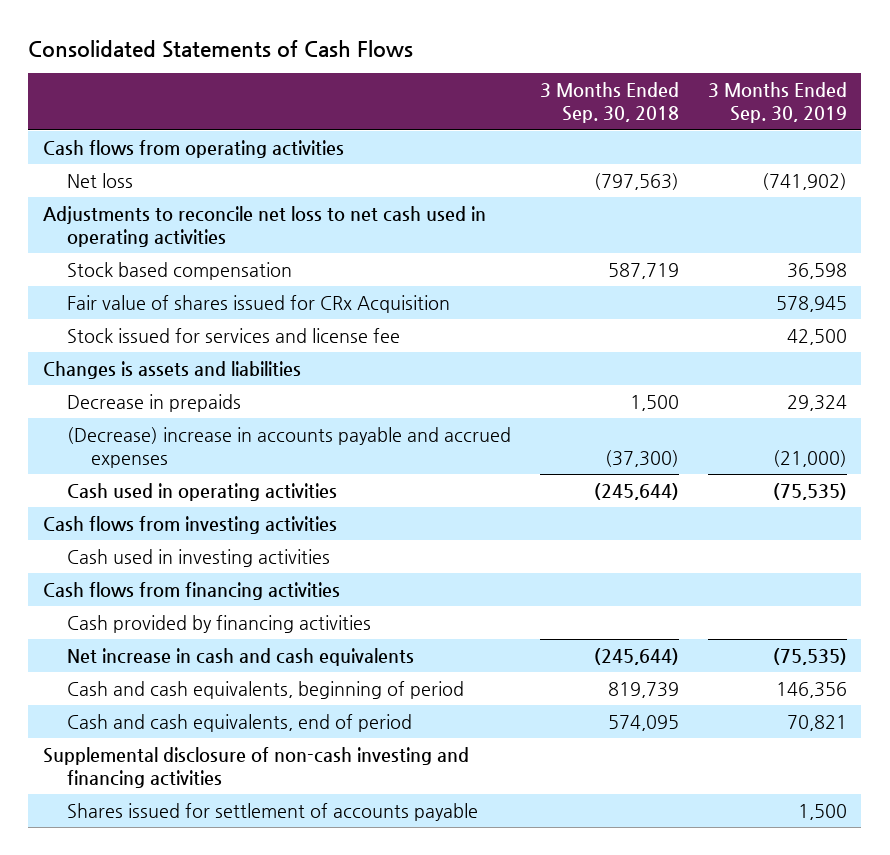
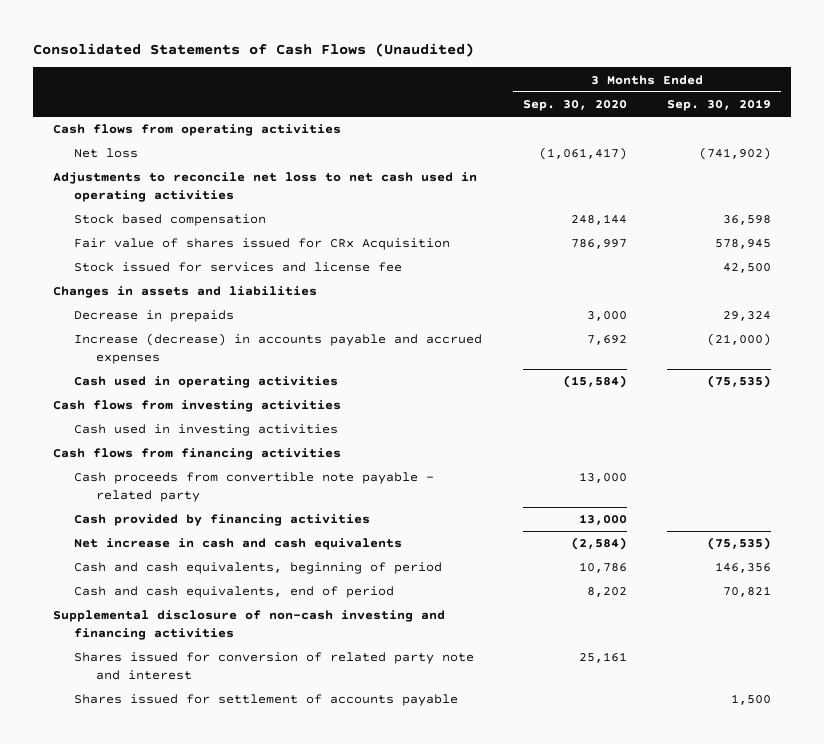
[28,39,414,58] Consolidated Statements of Cash Flows -> [32,42,474,57] Consolidated Statements of Cash Flows (Unaudited)
[539,82,679,124] 3 Months Ended Sep. 30, 2018 -> none
none -> [522,100,627,112] Sep. 30, 2020
[42,360,301,379] Changes is assets and liabilities -> [52,286,317,299] Changes in assets and liabilities
[66,426,511,468] (Decrease) increase in accounts payable and accrued expenses -> [74,333,483,364] Increase (decrease) in accounts payable and accrued expenses
none -> [74,472,435,502] Cash proceeds from convertible note payable - related party
none -> [74,652,475,680] Shares issued for conversion of related party note and interest

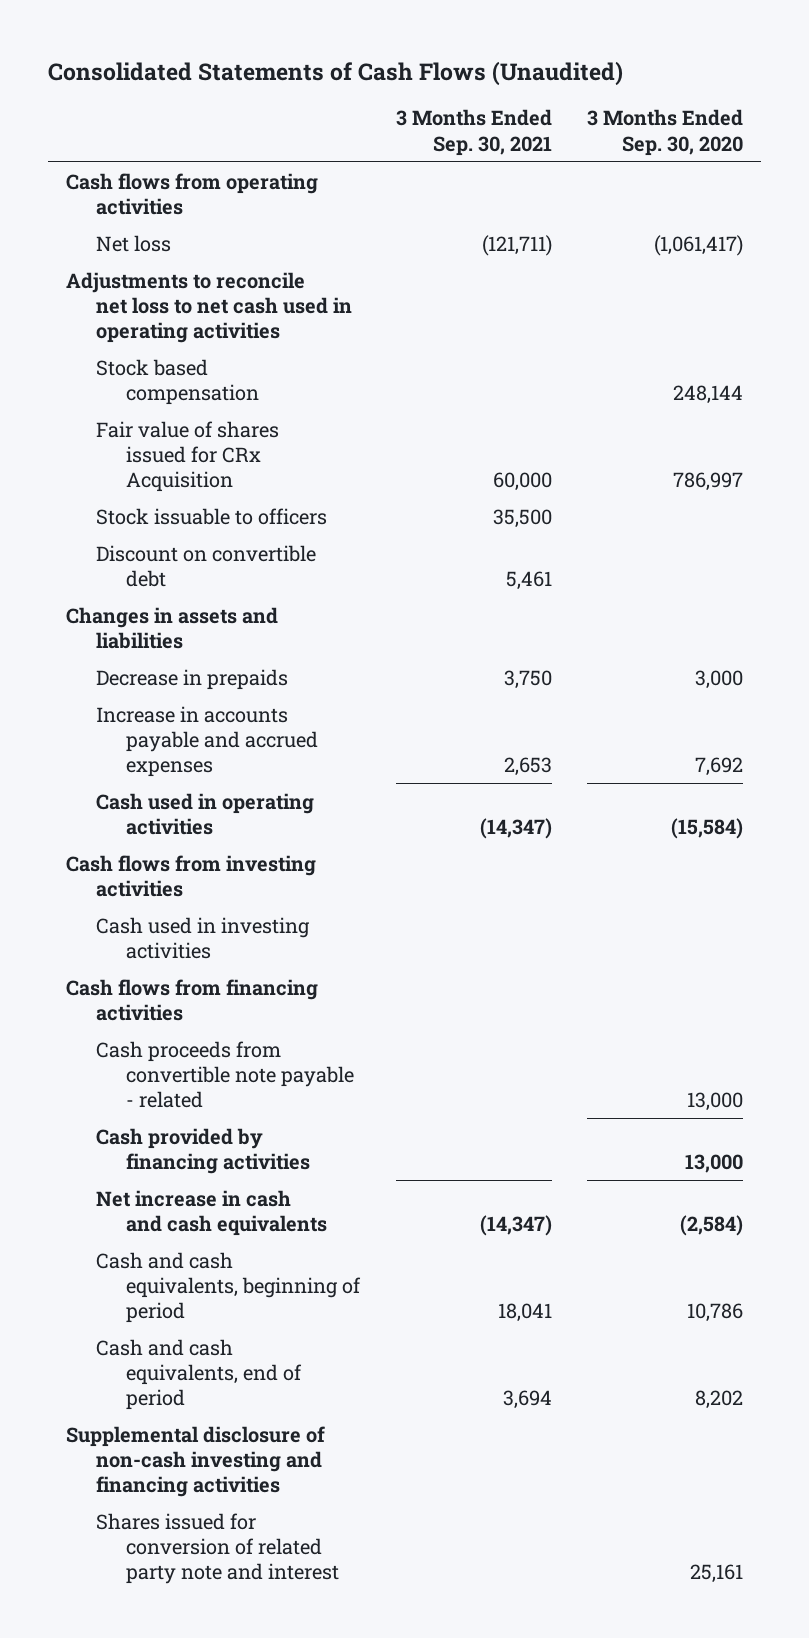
[667,99,772,112] Sep. 30, 2019 -> none
none -> [395,109,552,156] 3 Months Ended Sep. 30, 2021
[74,262,403,273] Stock issued for services and license fee -> none
none -> [96,507,328,525] Stock issuable to officers
none -> [96,544,317,587] Discount on convertible debt
[74,333,483,364] Increase (decrease) in accounts payable and accrued expenses -> [96,705,319,778] Increase in accounts payable and accrued expenses
[74,472,435,502] Cash proceeds from convertible note payable - related party -> [96,1040,355,1109] Cash proceeds from convertible note payable - related
[74,694,459,707] Shares issued for settlement of accounts payable -> none

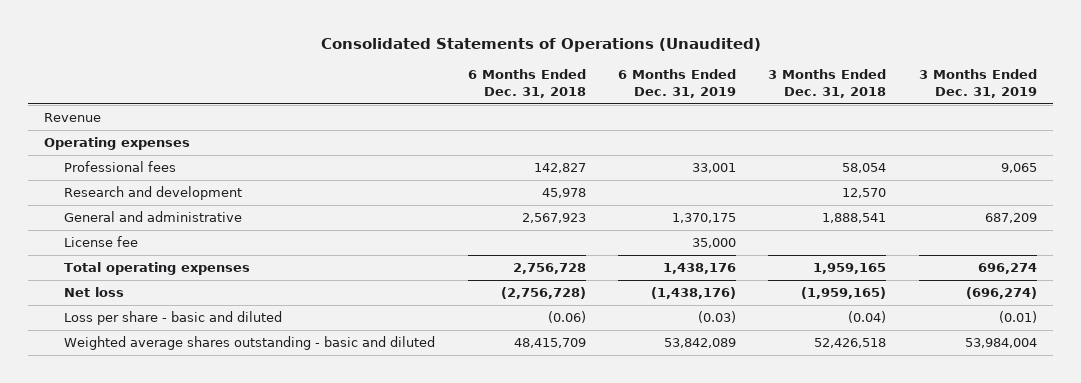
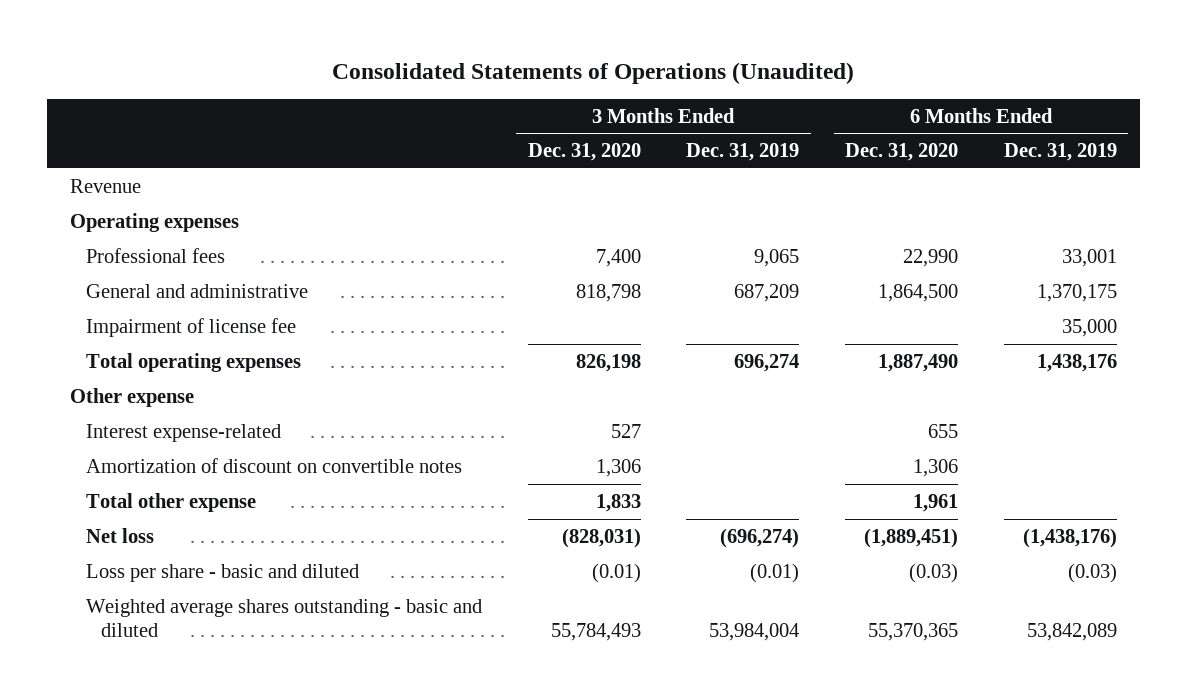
[467,68,586,98] 6 Months Ended Dec. 31, 2018 -> none
[768,68,887,98] 3 Months Ended Dec. 31, 2018 -> none
none -> [527,143,641,162] Dec. 31, 2020
none -> [845,143,959,162] Dec. 31, 2020
[64,186,243,201] Research and development -> none
[64,236,139,248] License fee -> [85,317,296,337] Impairment of license fee
none -> [69,387,194,407] Other expense
none -> [85,423,281,442] Interest expense-related
none -> [85,457,462,473] Amortization of discount on convertible notes
none -> [85,492,256,512] Total other expense

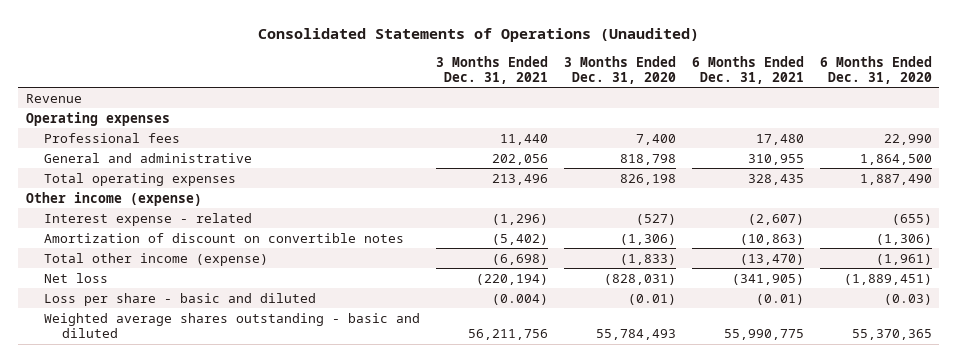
[686,143,800,162] Dec. 31, 2019 -> none
[1003,143,1117,162] Dec. 31, 2019 -> none
none -> [435,55,548,84] 3 Months Ended Dec. 31, 2021
none -> [691,55,804,84] 6 Months Ended Dec. 31, 2021
[85,317,296,337] Impairment of license fee -> none
[69,387,194,407] Other expense -> [26,191,203,206] Other income (expense)
[85,423,281,442] Interest expense-related -> [44,212,253,226] Interest expense - related
[610,423,641,438] 527 -> [635,213,676,225] (527)
[928,423,959,438] 655 -> [891,213,932,225] (655)
[595,458,641,477] 1,306 -> [619,233,676,245] (1,306)
[913,458,959,477] 1,306 -> [875,233,932,245] (1,306)
[85,492,256,512] Total other expense -> [44,252,269,266] Total other income (expense)
[595,493,641,512] 1,833 -> [619,253,676,265] (1,833)
[913,493,959,512] 1,961 -> [875,253,932,265] (1,961)

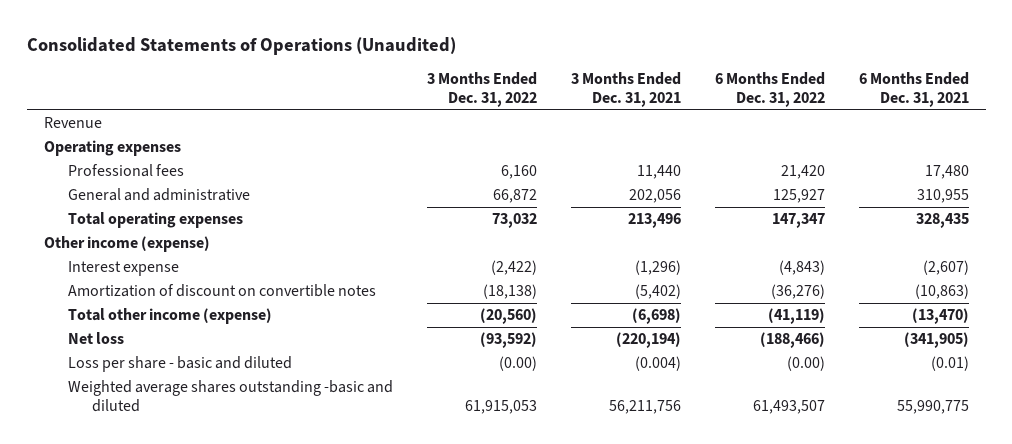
[563,55,676,84] 3 Months Ended Dec. 31, 2020 -> none
[819,55,932,84] 6 Months Ended Dec. 31, 2020 -> none
none -> [426,72,537,108] 3 Months Ended Dec. 31, 2022
none -> [714,72,825,108] 6 Months Ended Dec. 31, 2022
[44,212,253,226] Interest expense - related -> [68,261,180,277] Interest expense
[44,312,421,339] Weighted average shares outstanding - basic and diluted -> [68,380,394,412] Weighted average shares outstanding -basic and diluted

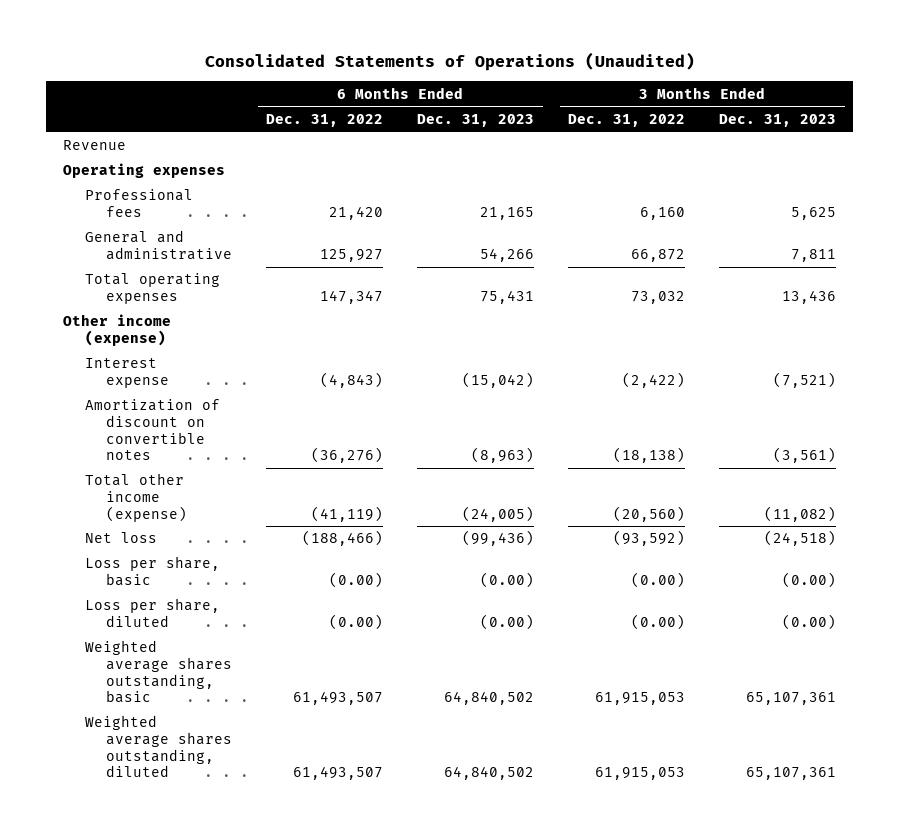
[570,72,681,108] 3 Months Ended Dec. 31, 2021 -> none
[858,72,969,108] 6 Months Ended Dec. 31, 2021 -> none
none -> [417,113,535,127] Dec. 31, 2023
none -> [719,113,837,127] Dec. 31, 2023
[68,356,293,373] Loss per share - basic and diluted -> [84,556,220,587] Loss per share, basic
none -> [84,598,220,628] Loss per share, diluted
[68,380,394,412] Weighted average shares outstanding -basic and diluted -> [84,640,233,704] Weighted average shares outstanding, basic
none -> [84,715,233,778] Weighted average shares outstanding, diluted

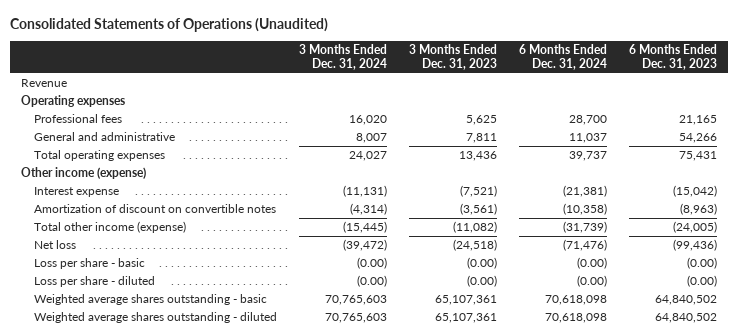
[266,113,384,127] Dec. 31, 2022 -> none
[568,113,686,127] Dec. 31, 2022 -> none
none -> [298,44,387,71] 3 Months Ended Dec. 31, 2024
none -> [518,44,607,71] 6 Months Ended Dec. 31, 2024
[84,556,220,587] Loss per share, basic -> [33,258,145,270] Loss per share - basic
[84,598,220,628] Loss per share, diluted -> [33,276,155,288] Loss per share - diluted
[84,640,233,704] Weighted average shares outstanding, basic -> [33,294,267,306] Weighted average shares outstanding - basic
[84,715,233,778] Weighted average shares outstanding, diluted -> [33,312,277,324] Weighted average shares outstanding - diluted

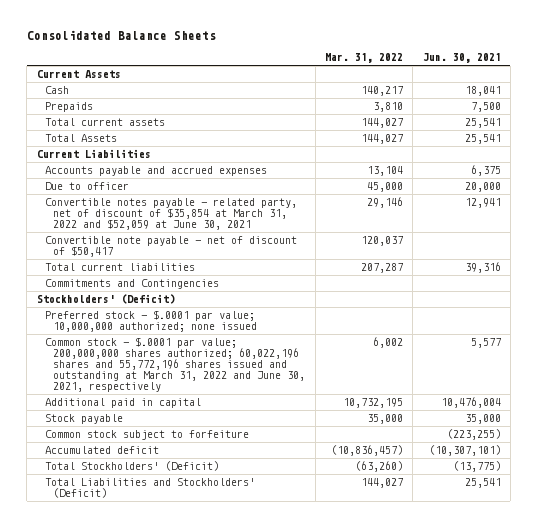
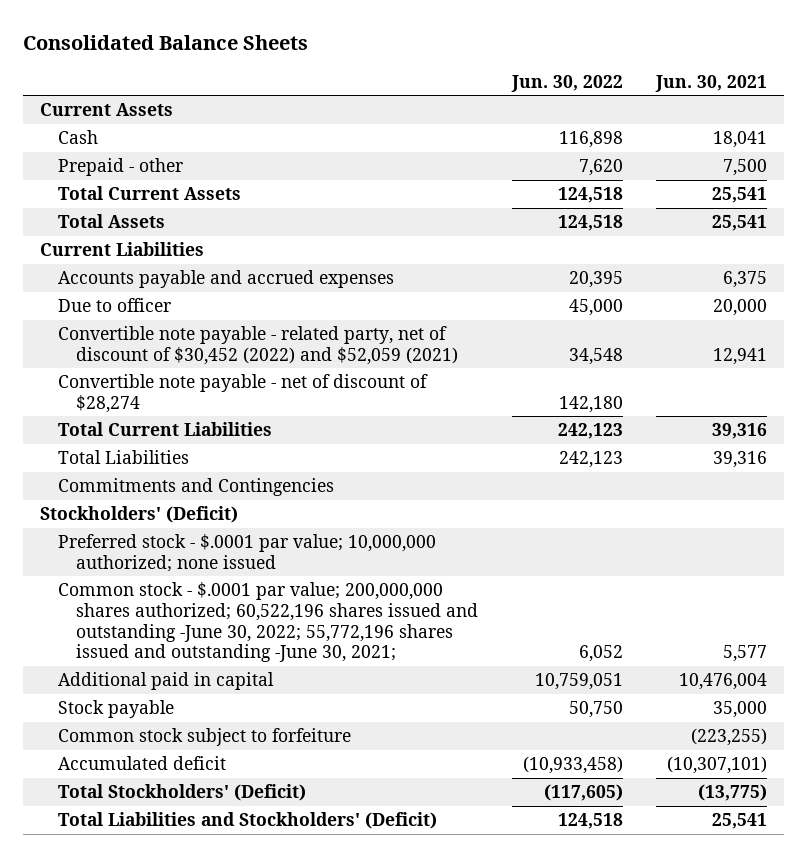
[324,53,403,64] Mar. 31, 2022 -> none
none -> [510,74,623,92] Jun. 30, 2022
[44,102,93,113] Prepaids -> [57,158,183,177] Prepaid - other
[44,118,165,127] Total current assets -> [57,186,241,201] Total Current Assets
[44,198,297,231] Convertible notes payable - related party, net of discount of $35,854 at March 31, 2022 and $52,059 at June 30, 2021 -> [57,326,459,365] Convertible note payable - related party, net of discount of $30,452 (2022) and $52,059 (2021)
[44,236,297,258] Convertible note payable - net of discount of $50,417 -> [57,374,428,413] Convertible note payable - net of discount of $28,274
[44,263,195,272] Total current liabilities -> [57,422,272,437] Total Current Liabilities
none -> [57,450,189,465] Total Liabilities
[44,337,306,393] Common stock - $.0001 par value; 200,000,000 shares authorized; 60,022,196 shares and 55,772,196 shares issued and outstanding at March 31, 2022 and June 30, 2021, respectively -> [57,582,479,663] Common stock - $.0001 par value; 200,000,000 shares authorized; 60,522,196 shares issued and outstanding -June 30, 2022; 55,772,196 shares issued and outstanding -June 30, 2021;

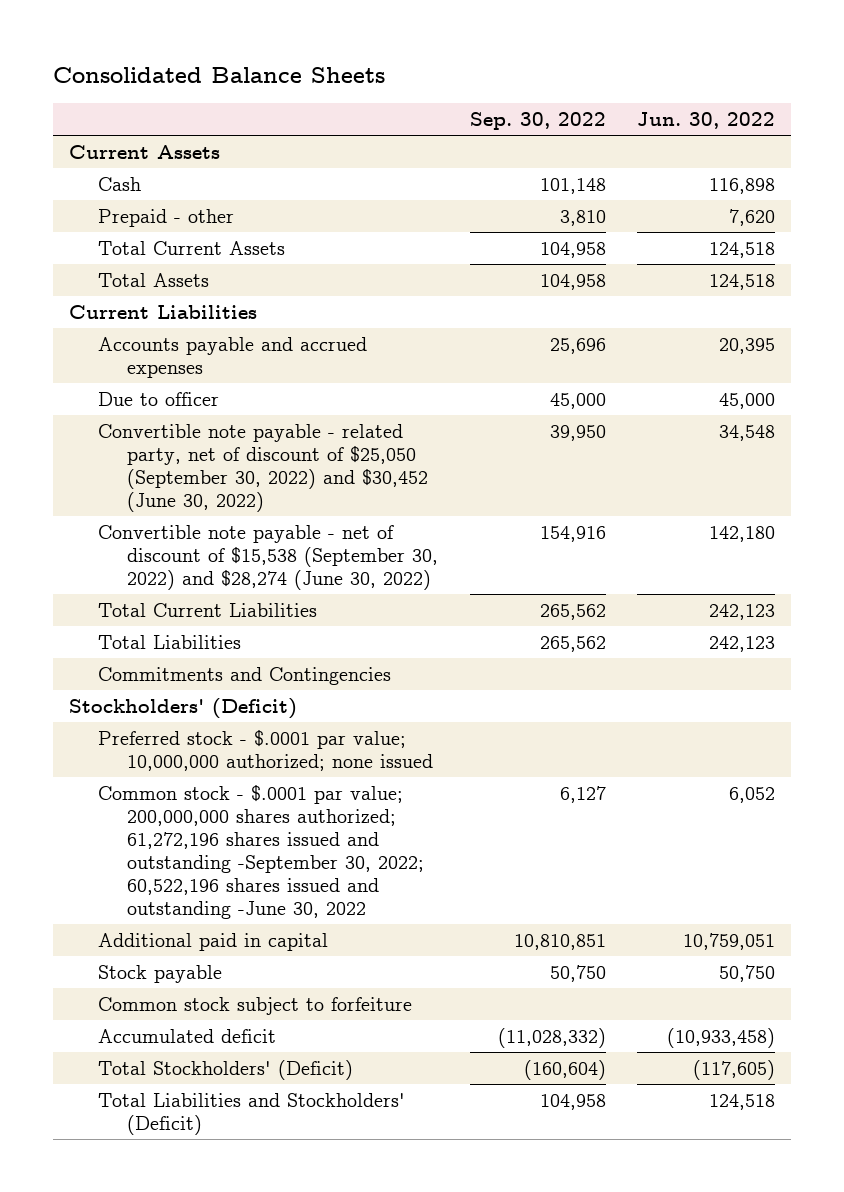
[654,74,767,92] Jun. 30, 2021 -> none
none -> [469,111,606,130] Sep. 30, 2022
[57,326,459,365] Convertible note payable - related party, net of discount of $30,452 (2022) and $52,059 (2021) -> [97,423,429,512] Convertible note payable - related party, net of discount of $25,050 (September 30, 2022) and $30,452 (June 30, 2022)
[57,374,428,413] Convertible note payable - net of discount of $28,274 -> [97,524,439,590] Convertible note payable - net of discount of $15,538 (September 30, 2022) and $28,274 (June 30, 2022)
[57,582,479,663] Common stock - $.0001 par value; 200,000,000 shares authorized; 60,522,196 shares issued and outstanding -June 30, 2022; 55,772,196 shares issued and outstanding -June 30, 2021; -> [97,784,425,919] Common stock - $.0001 par value; 200,000,000 shares authorized; 61,272,196 shares issued and outstanding -September 30, 2022; 60,522,196 shares issued and outstanding -June 30, 2022

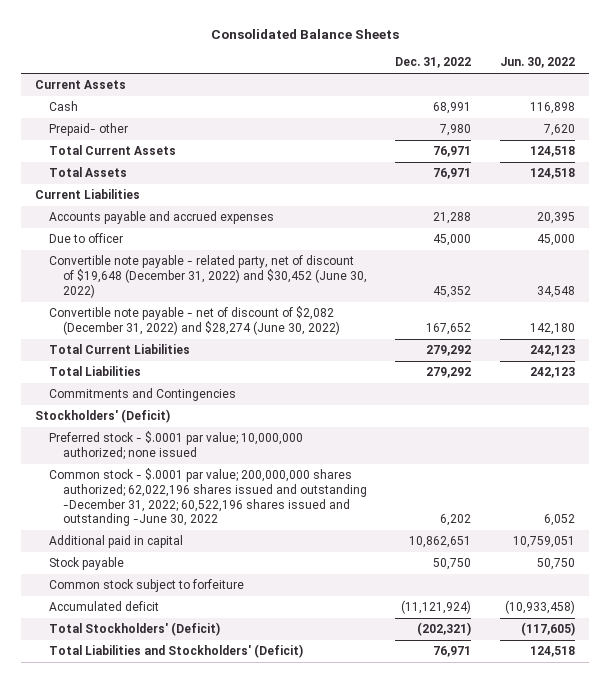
[469,111,606,130] Sep. 30, 2022 -> none
none -> [395,57,472,69] Dec. 31, 2022
[97,208,234,227] Prepaid - other -> [48,123,128,137] Prepaid- other
[97,423,429,512] Convertible note payable - related party, net of discount of $25,050 (September 30, 2022) and $30,452 (June 30, 2022) -> [48,255,367,298] Convertible note payable - related party, net of discount of $19,648 (December 31, 2022) and $30,452 (June 30, 2022)
[97,524,439,590] Convertible note payable - net of discount of $15,538 (September 30, 2022) and $28,274 (June 30, 2022) -> [48,306,340,336] Convertible note payable - net of discount of $2,082 (December 31, 2022) and $28,274 (June 30, 2022)
[97,784,425,919] Common stock - $.0001 par value; 200,000,000 shares authorized; 61,272,196 shares issued and outstanding -September 30, 2022; 60,522,196 shares issued and outstanding -June 30, 2022 -> [48,468,367,527] Common stock - $.0001 par value; 200,000,000 shares authorized; 62,022,196 shares issued and outstanding -December 31, 2022; 60,522,196 shares issued and outstanding -June 30, 2022

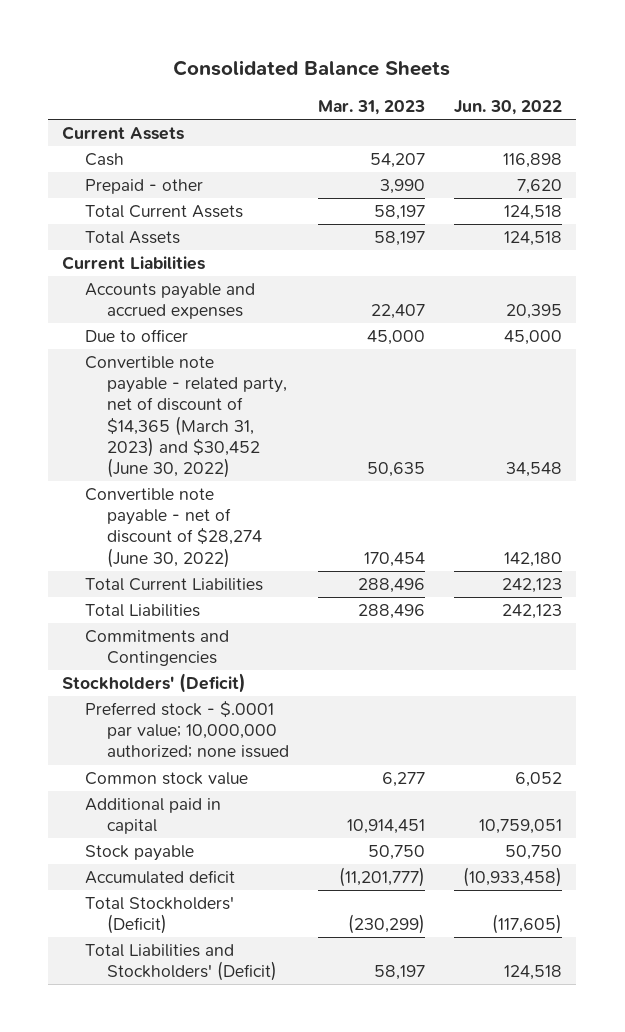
[395,57,472,69] Dec. 31, 2022 -> none
none -> [318,100,426,116] Mar. 31, 2023
[48,123,128,137] Prepaid- other -> [84,179,203,195] Prepaid - other
[48,255,367,298] Convertible note payable - related party, net of discount of $19,648 (December 31, 2022) and $30,452 (June 30, 2022) -> [84,356,288,478] Convertible note payable - related party, net of discount of $14,365 (March 31, 2023) and $30,452 (June 30, 2022)
[48,306,340,336] Convertible note payable - net of discount of $2,082 (December 31, 2022) and $28,274 (June 30, 2022) -> [84,488,263,568] Convertible note payable - net of discount of $28,274 (June 30, 2022)
[48,468,367,527] Common stock - $.0001 par value; 200,000,000 shares authorized; 62,022,196 shares issued and outstanding -December 31, 2022; 60,522,196 shares issued and outstanding -June 30, 2022 -> [84,772,248,786] Common stock value
[48,579,244,593] Common stock subject to forfeiture -> none

